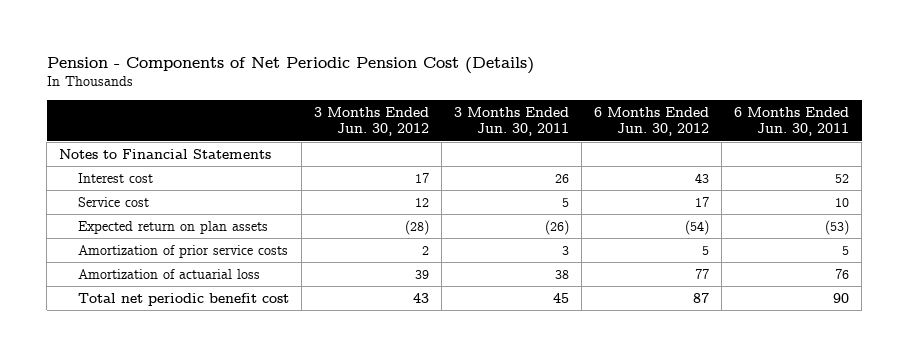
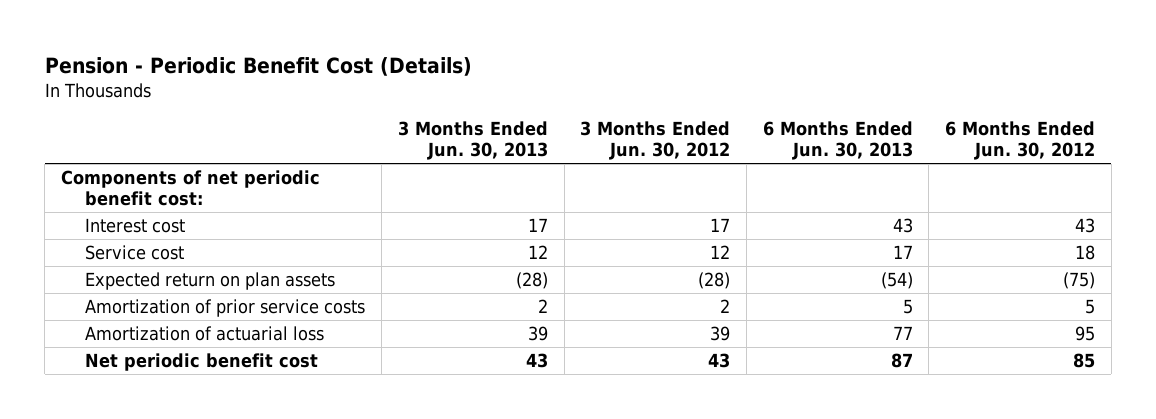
[46,56,534,74] Pension - Components of Net Periodic Pension Cost (Details) -> [44,56,472,76] Pension - Periodic Benefit Cost (Details)
[453,106,569,137] 3 Months Ended Jun. 30, 2011 -> none
[734,106,850,137] 6 Months Ended Jun. 30, 2011 -> none
none -> [397,120,548,161] 3 Months Ended Jun. 30, 2013
none -> [762,120,913,161] 6 Months Ended Jun. 30, 2013
[59,148,272,159] Notes to Financial Statements -> none
none -> [60,170,320,207] Components of net periodic benefit cost:
[695,196,710,207] 17 -> [1074,245,1095,261] 18
[685,219,710,235] (54) -> [1062,272,1095,290] (75)
[695,268,710,279] 77 -> [1074,326,1095,342] 95
[77,292,289,306] Total net periodic benefit cost -> [85,353,319,372] Net periodic benefit cost
[693,292,710,303] 87 -> [1072,353,1095,369] 85

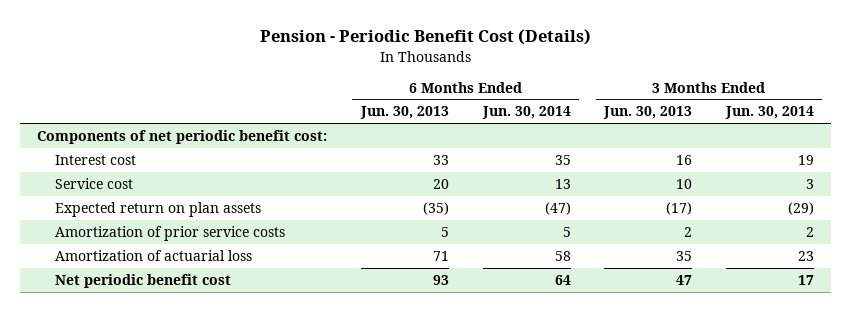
[580,120,731,161] 3 Months Ended Jun. 30, 2012 -> none
[944,120,1095,161] 6 Months Ended Jun. 30, 2012 -> none
none -> [481,106,571,120] Jun. 30, 2014
none -> [724,106,814,120] Jun. 30, 2014
[527,218,548,233] 17 -> [676,154,693,165] 16
[892,218,913,234] 43 -> [432,154,449,165] 33
[527,245,548,260] 12 -> [676,178,693,189] 10
[892,245,913,260] 17 -> [432,178,449,189] 20
[515,272,548,290] (28) -> [666,201,693,215] (17)
[880,272,913,290] (54) -> [422,201,449,215] (35)
[527,326,548,342] 39 -> [676,250,693,261] 35
[892,326,913,341] 77 -> [432,250,449,261] 71
[525,353,548,369] 43 -> [676,274,693,285] 47
[890,353,913,369] 87 -> [432,274,449,285] 93

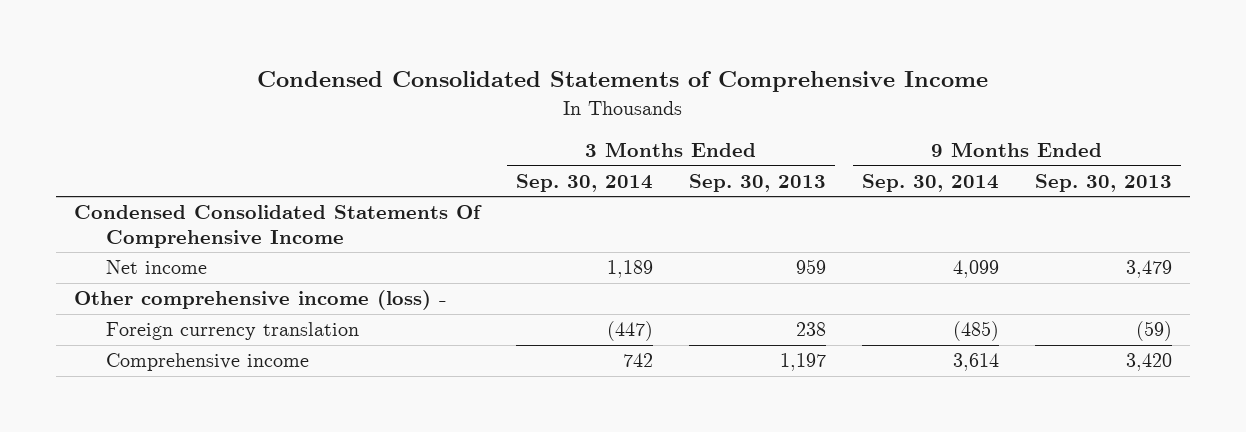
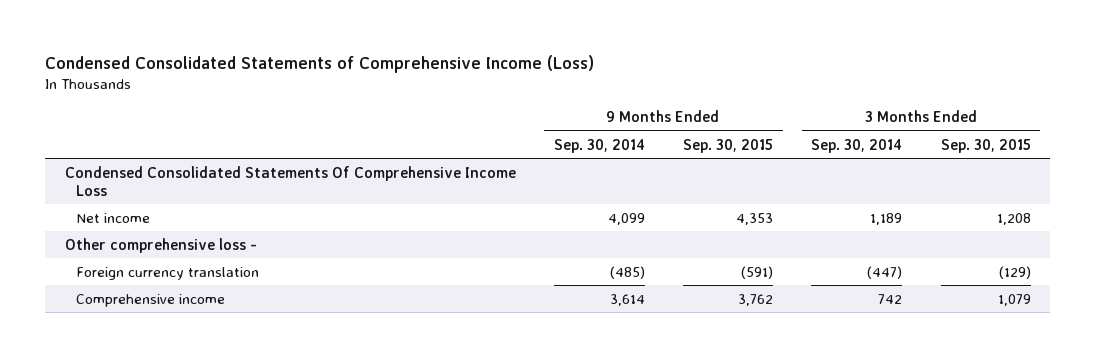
[256,71,988,93] Condensed Consolidated Statements of Comprehensive Income -> [45,54,595,73] Condensed Consolidated Statements of Comprehensive Income (Loss)
[688,173,826,192] Sep. 30, 2013 -> none
[1034,173,1172,192] Sep. 30, 2013 -> none
none -> [683,138,774,153] Sep. 30, 2015
none -> [940,138,1031,153] Sep. 30, 2015
[74,205,483,248] Condensed Consolidated Statements Of Comprehensive Income -> [64,165,516,196] Condensed Consolidated Statements Of Comprehensive Income Loss
[74,290,448,311] Other comprehensive income (loss) - -> [64,237,257,253] Other comprehensive loss -

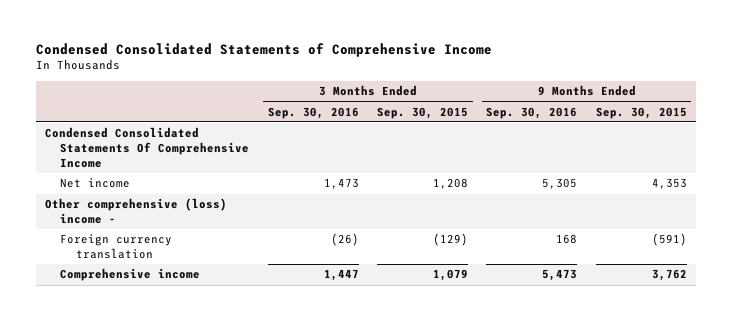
[45,54,595,73] Condensed Consolidated Statements of Comprehensive Income (Loss) -> [35,42,492,57] Condensed Consolidated Statements of Comprehensive Income
[553,138,645,153] Sep. 30, 2014 -> none
[811,138,903,153] Sep. 30, 2014 -> none
none -> [267,106,359,119] Sep. 30, 2016
none -> [486,106,578,119] Sep. 30, 2016
[64,165,516,196] Condensed Consolidated Statements Of Comprehensive Income Loss -> [44,127,250,168] Condensed Consolidated Statements Of Comprehensive Income
[64,237,257,253] Other comprehensive loss - -> [44,198,227,225] Other comprehensive (loss) income -

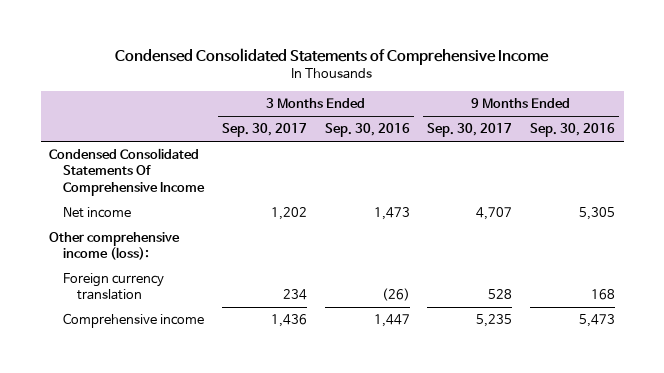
[377,106,469,119] Sep. 30, 2015 -> none
[595,106,687,119] Sep. 30, 2015 -> none
none -> [221,123,307,138] Sep. 30, 2017
none -> [427,123,513,138] Sep. 30, 2017
[44,198,227,225] Other comprehensive (loss) income - -> [49,232,181,261] Other comprehensive income (loss):

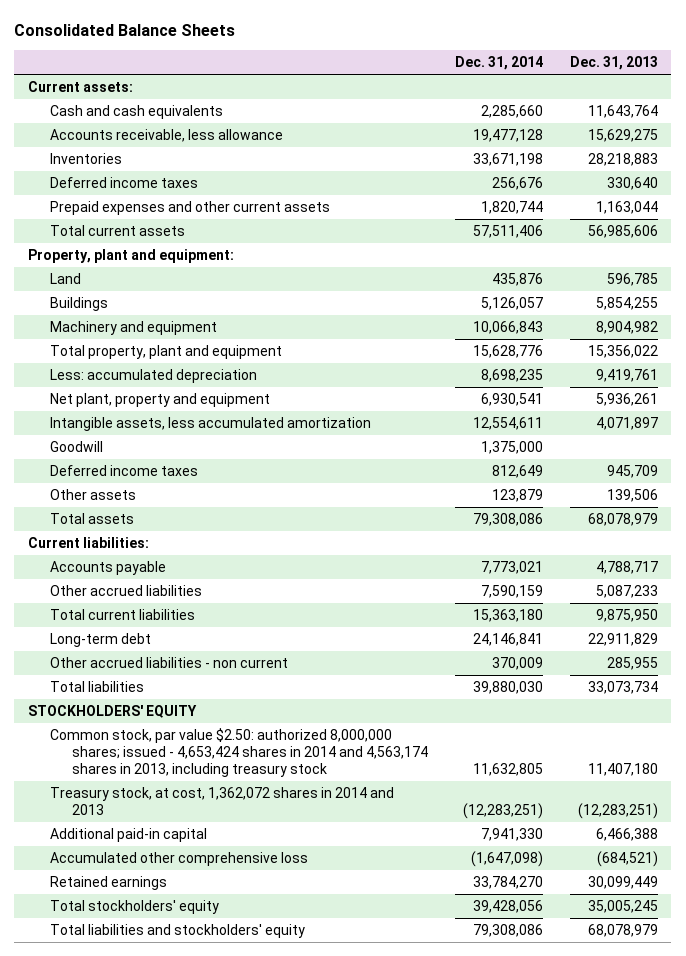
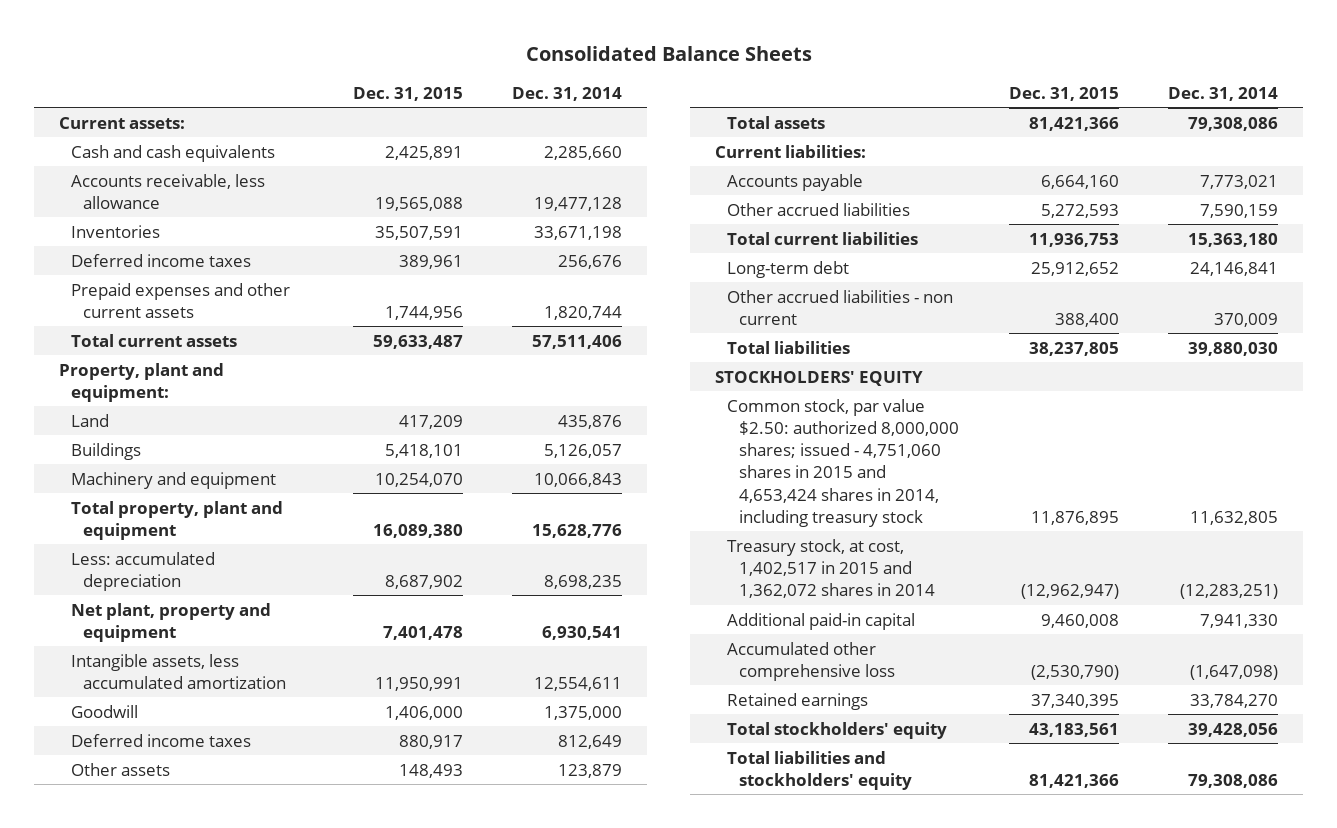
[570,56,659,71] Dec. 31, 2013 -> none
none -> [352,86,463,101] Dec. 31, 2015
[50,728,429,777] Common stock, par value $2.50: authorized 8,000,000 shares; issued - 4,653,424 shares in 2014 and 4,563,174 shares in 2013, including treasury stock -> [726,398,960,527] Common stock, par value $2.50: authorized 8,000,000 shares; issued - 4,751,060 shares in 2015 and 4,653,424 shares in 2014, including treasury stock
[50,787,395,815] Treasury stock, at cost, 1,362,072 shares in 2014 and 2013 -> [726,538,936,599] Treasury stock, at cost, 1,402,517 in 2015 and 1,362,072 shares in 2014

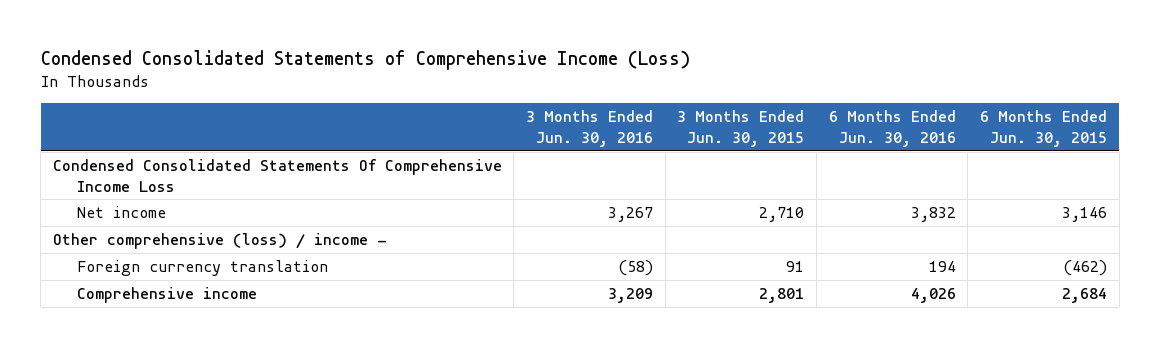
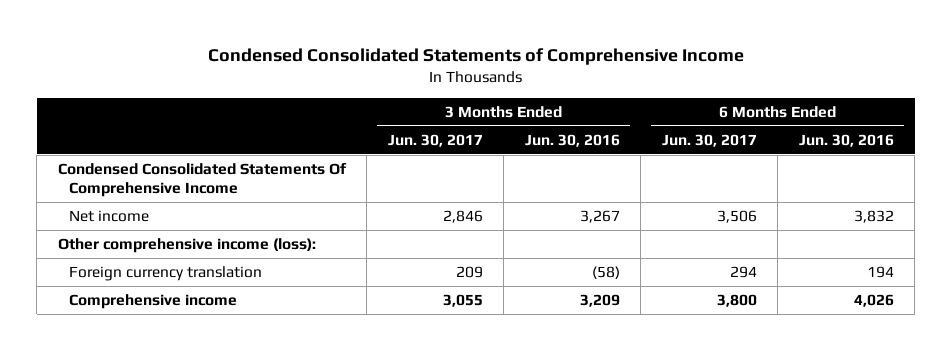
[40,50,690,71] Condensed Consolidated Statements of Comprehensive Income (Loss) -> [207,47,744,65] Condensed Consolidated Statements of Comprehensive Income
[677,109,805,147] 3 Months Ended Jun. 30, 2015 -> none
[980,109,1108,147] 6 Months Ended Jun. 30, 2015 -> none
none -> [387,133,483,147] Jun. 30, 2017
none -> [661,133,757,147] Jun. 30, 2017
[52,158,502,192] Condensed Consolidated Statements Of Comprehensive Income Loss -> [57,163,347,197] Condensed Consolidated Statements Of Comprehensive Income
[52,232,387,249] Other comprehensive (loss) / income - -> [57,238,316,254] Other comprehensive income (loss):

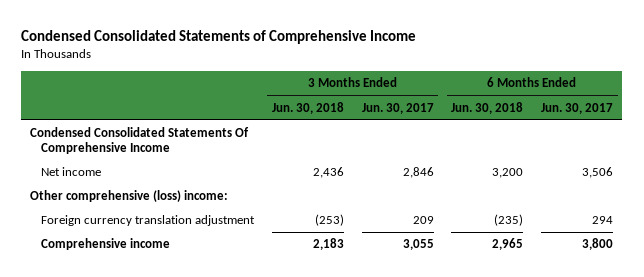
[524,133,620,147] Jun. 30, 2016 -> none
[798,133,894,147] Jun. 30, 2016 -> none
none -> [271,101,344,114] Jun. 30, 2018
none -> [451,101,524,114] Jun. 30, 2018
[57,238,316,254] Other comprehensive income (loss): -> [30,190,229,203] Other comprehensive (loss) income:
[69,266,263,282] Foreign currency translation -> [40,215,255,227] Foreign currency translation adjustment

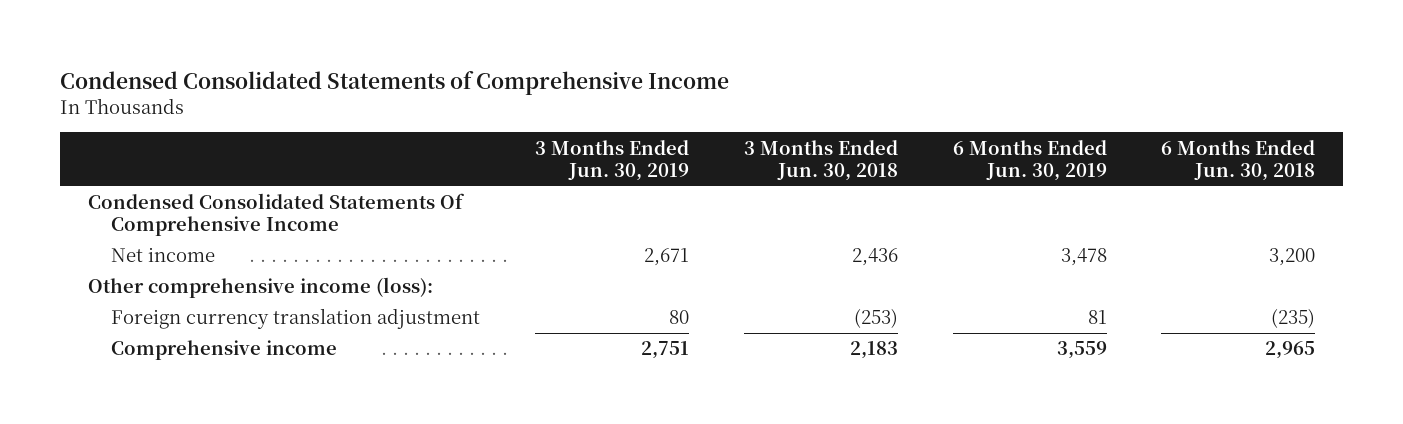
[361,102,434,114] Jun. 30, 2017 -> none
[541,102,614,114] Jun. 30, 2017 -> none
none -> [534,139,689,181] 3 Months Ended Jun. 30, 2019
none -> [952,139,1107,181] 6 Months Ended Jun. 30, 2019
[30,190,229,203] Other comprehensive (loss) income: -> [87,277,433,299] Other comprehensive income (loss):

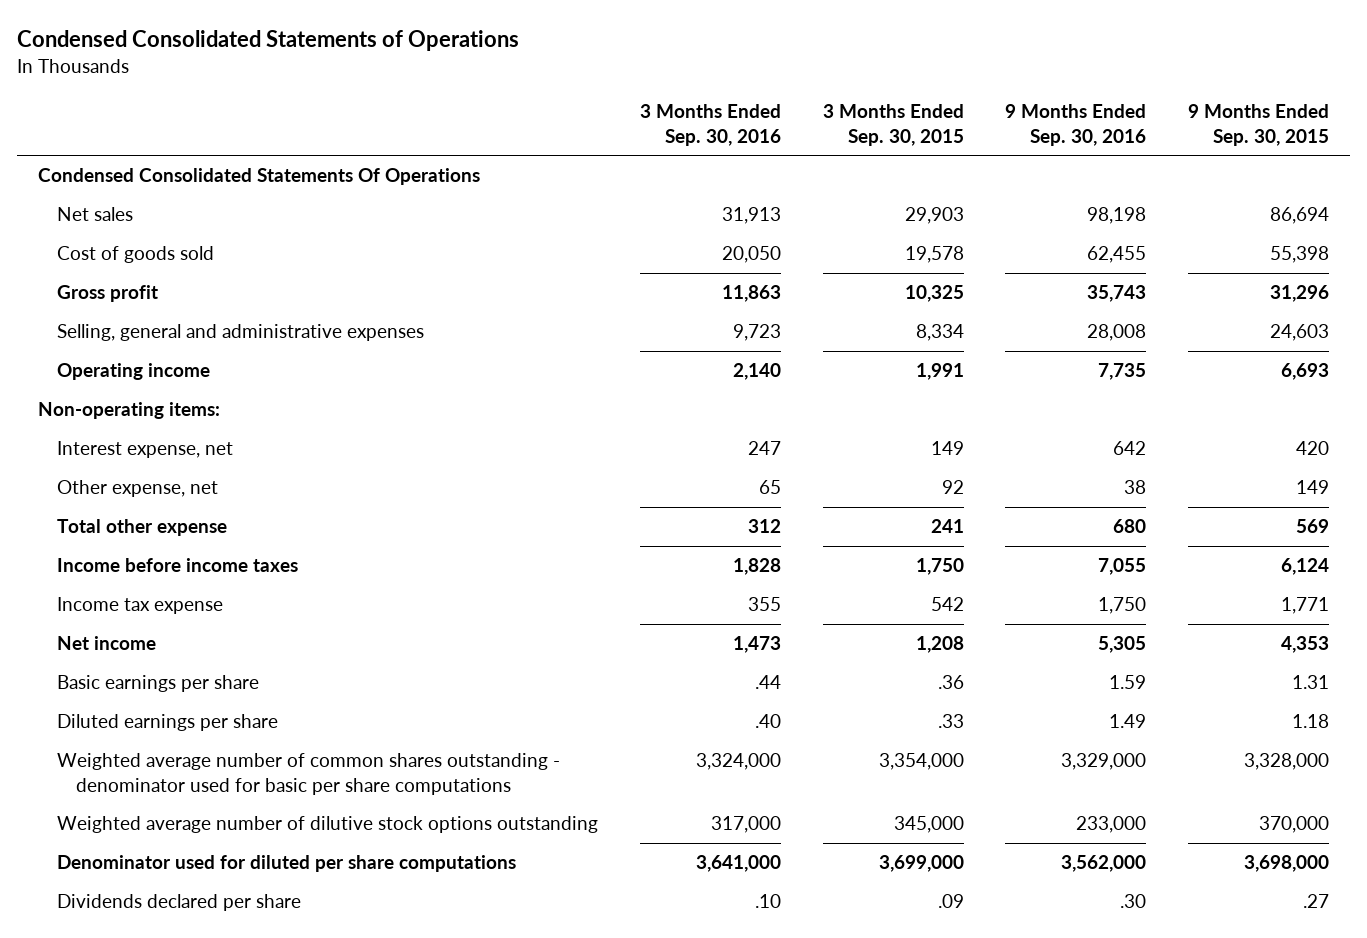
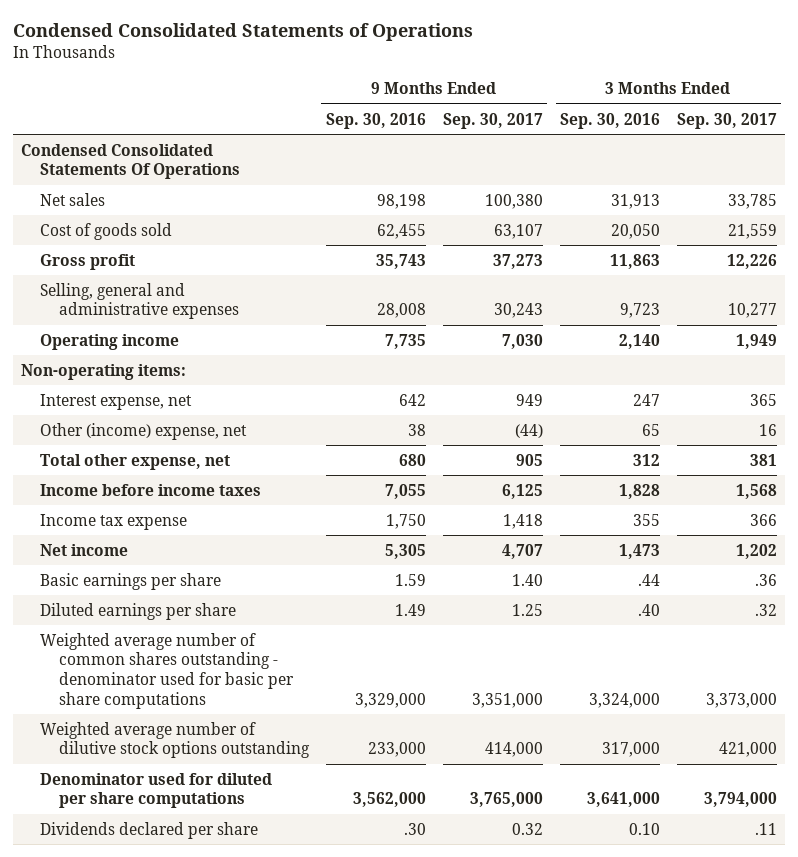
[822,104,964,146] 3 Months Ended Sep. 30, 2015 -> none
[1187,104,1329,146] 9 Months Ended Sep. 30, 2015 -> none
none -> [442,112,543,129] Sep. 30, 2017
none -> [676,112,777,129] Sep. 30, 2017
[57,480,219,498] Other expense, net -> [40,422,248,440] Other (income) expense, net
[57,519,228,537] Total other expense -> [40,453,231,470] Total other expense, net
[754,894,781,909] .10 -> [628,822,660,835] 0.10

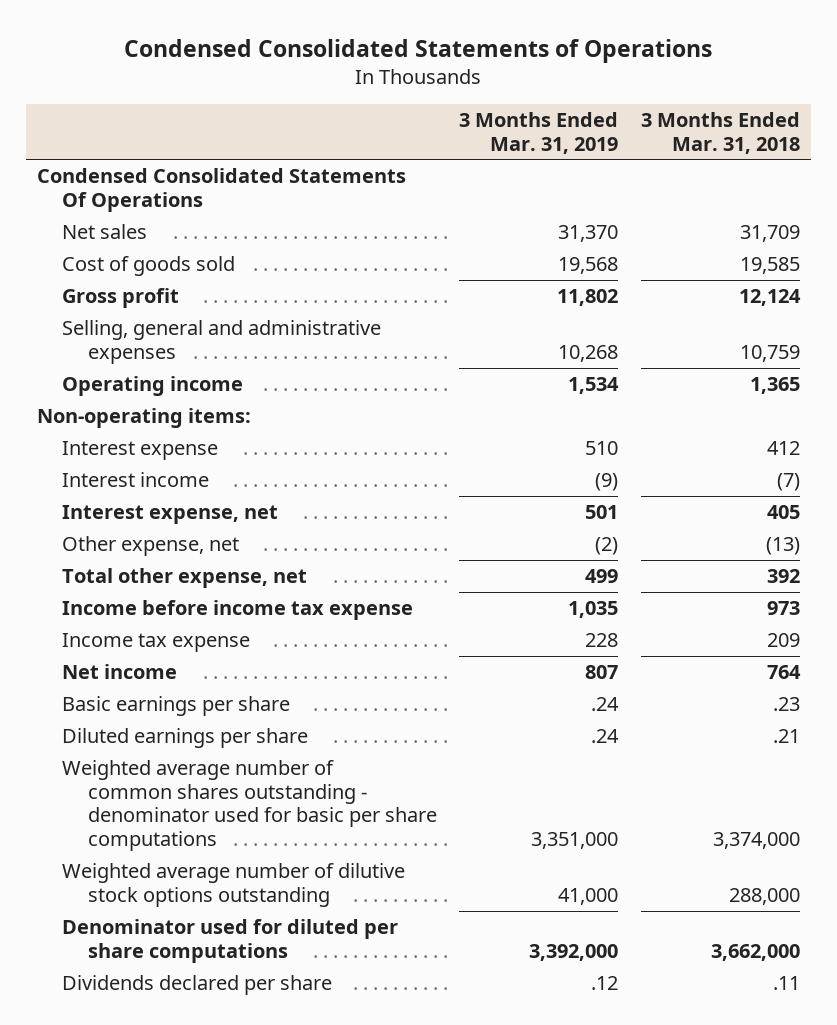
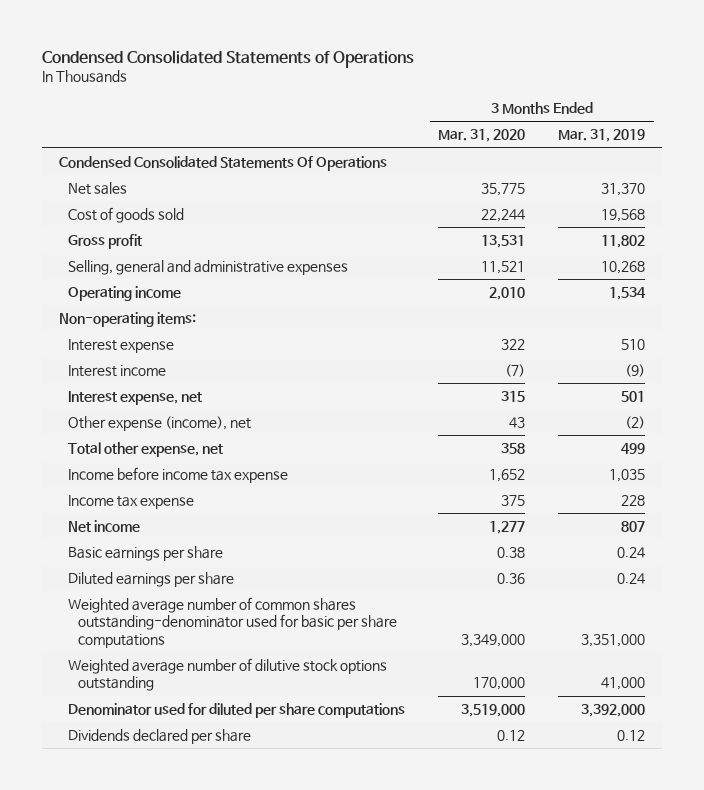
[640,112,800,154] 3 Months Ended Mar. 31, 2018 -> none
none -> [438,129,526,143] Mar. 31, 2020
[62,536,240,557] Other expense, net -> [68,416,252,432] Other expense (income), net
[591,697,620,712] .24 -> [617,547,646,559] 0.24
[591,729,620,744] .24 -> [617,573,646,585] 0.24
[62,760,438,852] Weighted average number of common shares outstanding - denominator used for basic per share computations -> [68,597,397,648] Weighted average number of common shares outstanding-denominator used for basic per share computations
[591,976,619,991] .12 -> [617,730,646,742] 0.12

